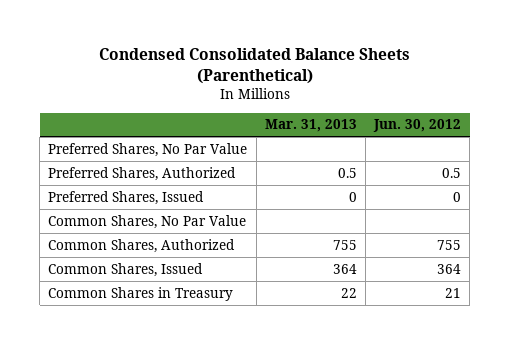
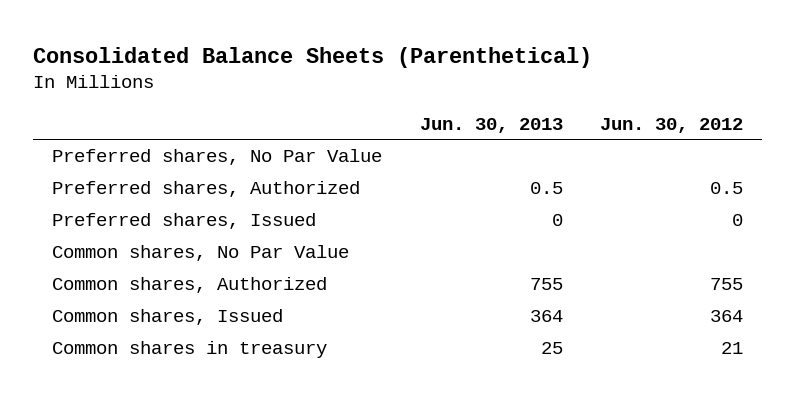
[98,48,410,85] Condensed Consolidated Balance Sheets (Parenthetical) -> [32,46,592,68] Consolidated Balance Sheets (Parenthetical)
[264,119,357,133] Mar. 31, 2013 -> none
none -> [419,117,563,133] Jun. 30, 2013
[48,142,248,157] Preferred Shares, No Par Value -> [51,149,382,166] Preferred shares, No Par Value
[48,166,237,181] Preferred Shares, Authorized -> [51,181,360,198] Preferred shares, Authorized
[48,190,205,205] Preferred Shares, Issued -> [51,213,316,230] Preferred shares, Issued
[48,214,247,229] Common Shares, No Par Value -> [51,245,349,262] Common shares, No Par Value
[48,238,236,253] Common Shares, Authorized -> [51,277,327,294] Common shares, Authorized
[48,262,204,277] Common Shares, Issued -> [51,309,283,326] Common shares, Issued
[48,286,234,301] Common Shares in Treasury -> [51,341,327,359] Common shares in treasury

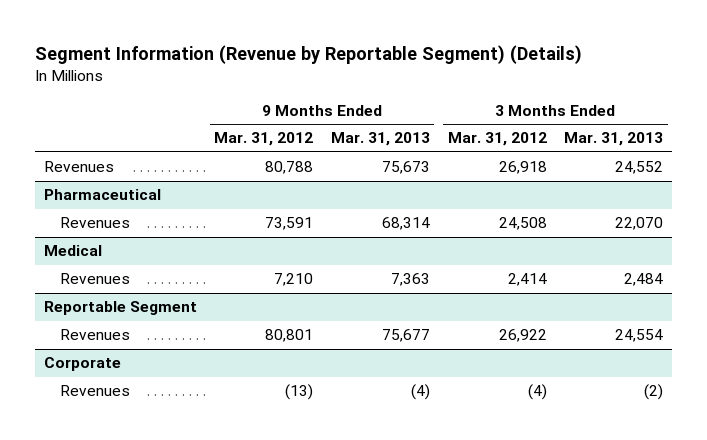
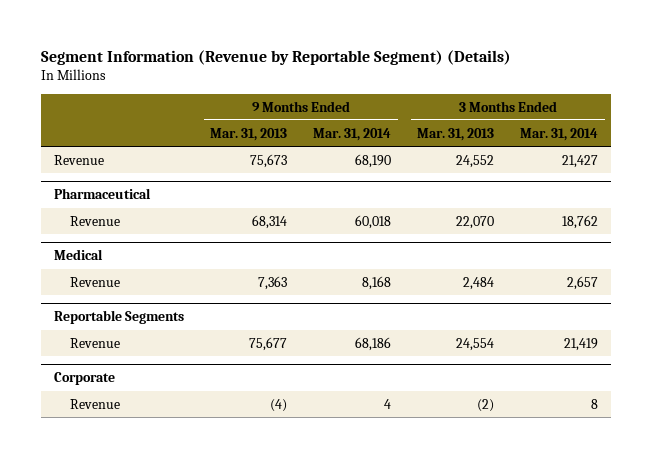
[214,132,314,147] Mar. 31, 2012 -> none
[447,132,547,147] Mar. 31, 2012 -> none
none -> [313,127,392,141] Mar. 31, 2014
none -> [520,127,599,141] Mar. 31, 2014
[43,161,114,173] Revenues -> [53,154,104,165] Revenue
[60,217,131,229] Revenues -> [70,215,121,226] Revenue
[60,273,131,285] Revenues -> [70,276,121,287] Revenue
[43,301,197,316] Reportable Segment -> [53,310,184,325] Reportable Segments
[60,329,131,341] Revenues -> [70,337,121,348] Revenue
[60,385,131,397] Revenues -> [70,398,121,409] Revenue

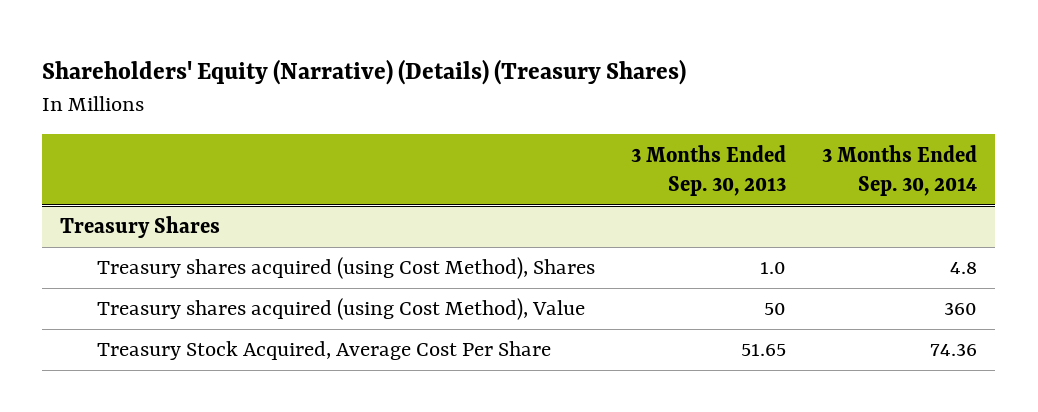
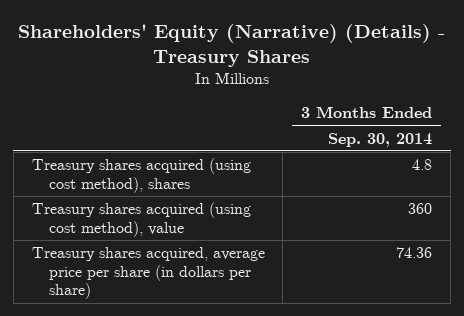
[42,58,687,85] Shareholders' Equity (Narrative) (Details) (Treasury Shares) -> [17,24,445,67] Shareholders' Equity (Narrative) (Details) - Treasury Shares
[631,144,787,196] 3 Months Ended Sep. 30, 2013 -> none
[60,216,221,239] Treasury Shares -> none
[97,257,596,280] Treasury shares acquired (using Cost Method), Shares -> [31,158,251,193] Treasury shares acquired (using cost method), shares
[97,298,586,321] Treasury shares acquired (using Cost Method), Value -> [31,202,251,237] Treasury shares acquired (using cost method), value
[97,341,552,361] Treasury Stock Acquired, Average Cost Per Share -> [31,247,265,300] Treasury shares acquired, average price per share (in dollars per share)

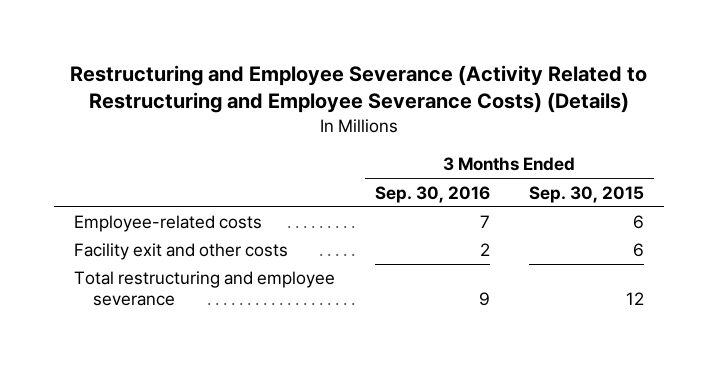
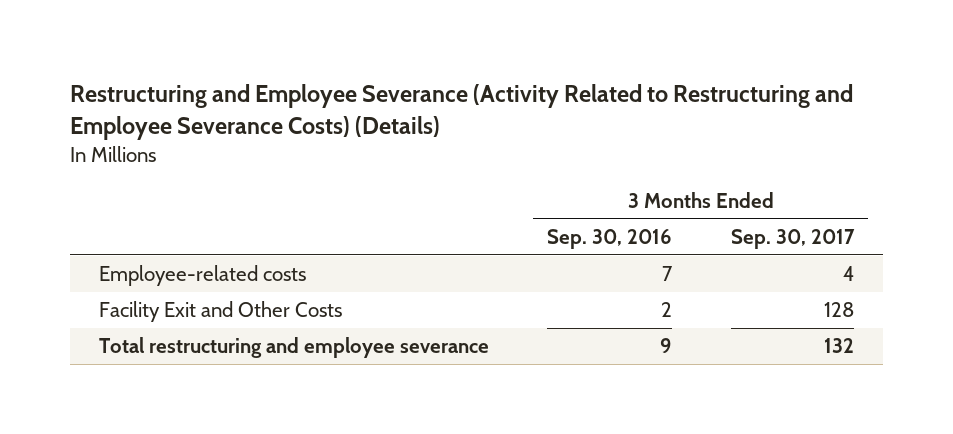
[529,185,645,203] Sep. 30, 2015 -> none
none -> [730,228,855,249] Sep. 30, 2017
[73,243,288,261] Facility exit and other costs -> [99,301,343,323] Facility Exit and Other Costs

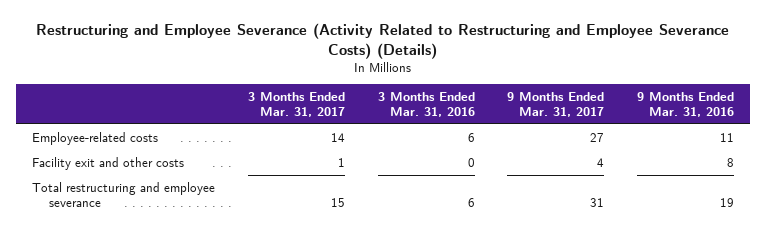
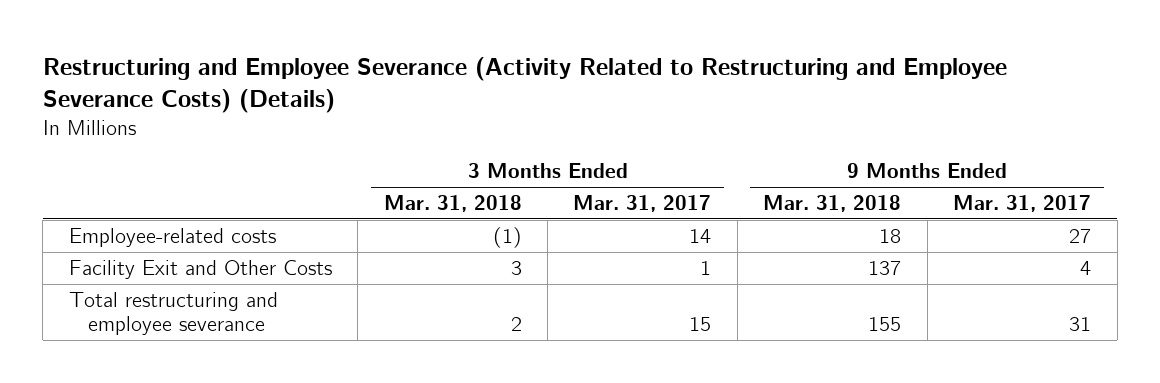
[377,91,475,117] 3 Months Ended Mar. 31, 2016 -> none
[636,91,734,117] 9 Months Ended Mar. 31, 2016 -> none
none -> [383,195,522,213] Mar. 31, 2018
none -> [763,195,902,213] Mar. 31, 2018
[32,156,185,170] Facility exit and other costs -> [68,260,332,280] Facility Exit and Other Costs

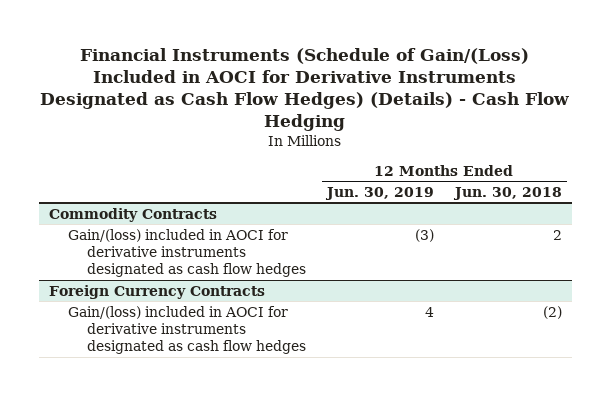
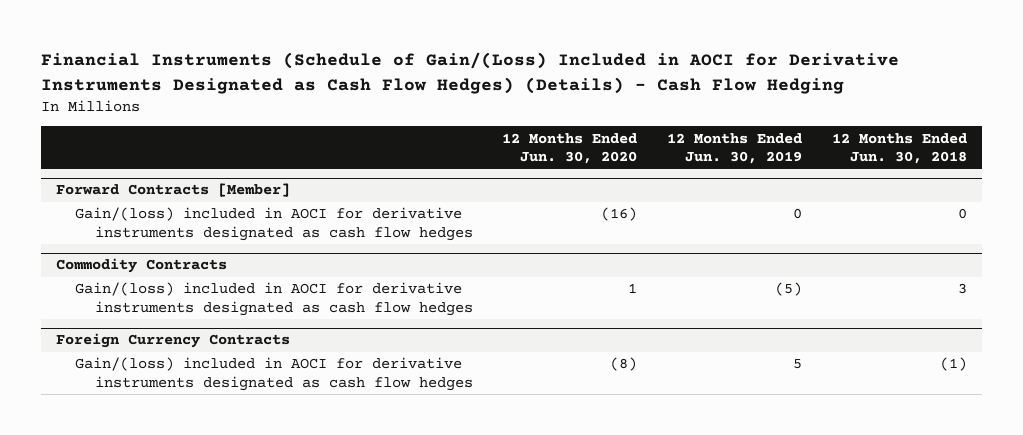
none -> [502,132,638,165] 12 Months Ended Jun. 30, 2020
none -> [55,183,290,198] Forward Contracts [Member]
none -> [75,207,473,241] Gain/(loss) included in AOCI for derivative instruments designated as cash flow hedges
[414,228,434,242] (3) -> [775,282,803,297] (5)
[552,229,562,240] 2 -> [957,283,967,295] 3
[424,306,434,317] 4 -> [793,359,803,370] 5
[542,305,562,319] (2) -> [939,357,967,372] (1)

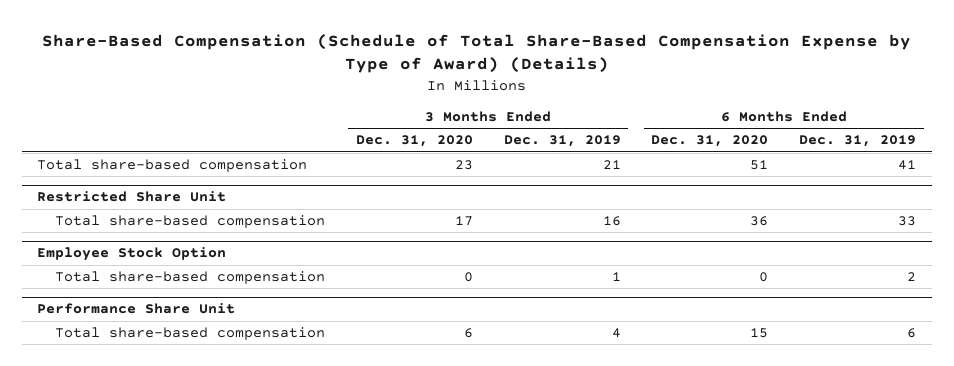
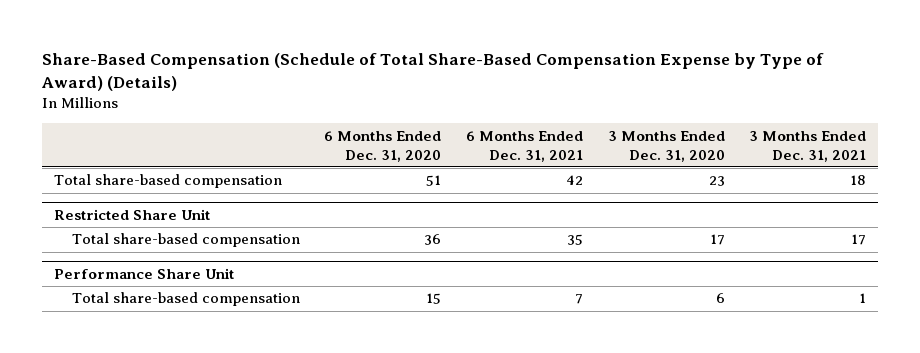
[503,135,621,148] Dec. 31, 2019 -> none
[799,135,917,148] Dec. 31, 2019 -> none
none -> [465,130,583,162] 6 Months Ended Dec. 31, 2021
none -> [749,130,867,162] 3 Months Ended Dec. 31, 2021
[37,247,227,262] Employee Stock Option -> none
[54,271,325,285] Total share-based compensation -> none

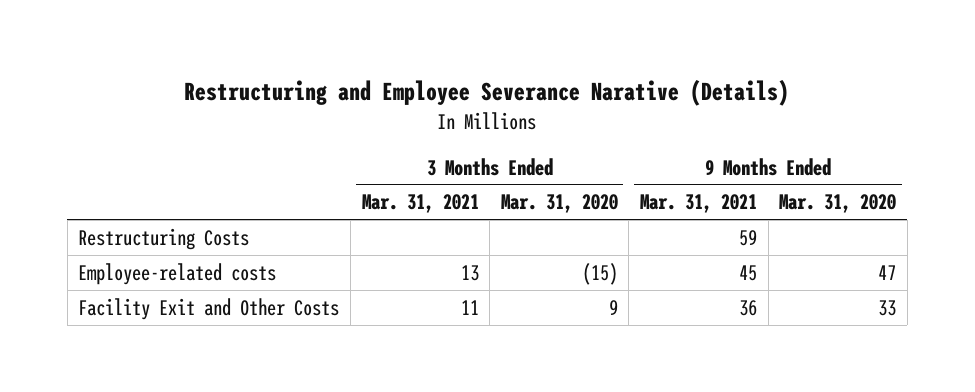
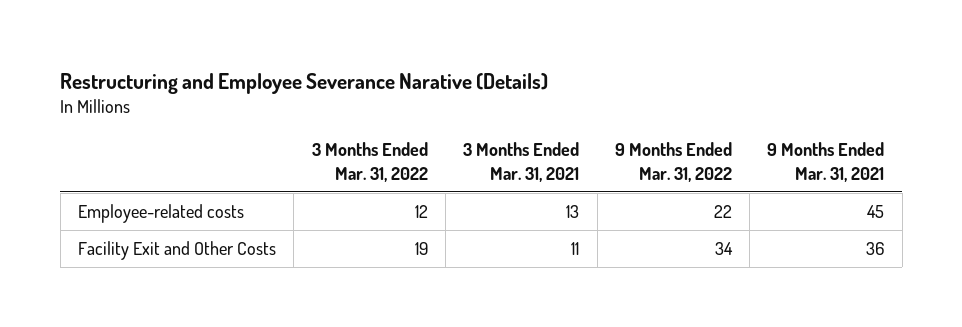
[500,194,618,214] Mar. 31, 2020 -> none
[779,194,897,214] Mar. 31, 2020 -> none
none -> [311,142,428,182] 3 Months Ended Mar. 31, 2022
none -> [614,142,732,182] 9 Months Ended Mar. 31, 2022
[78,227,250,250] Restructuring Costs -> none

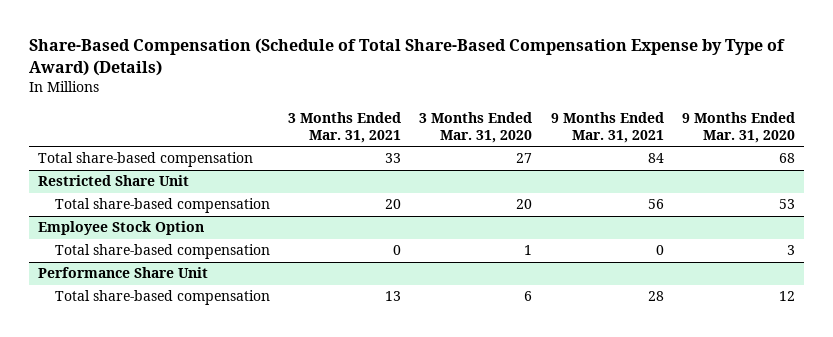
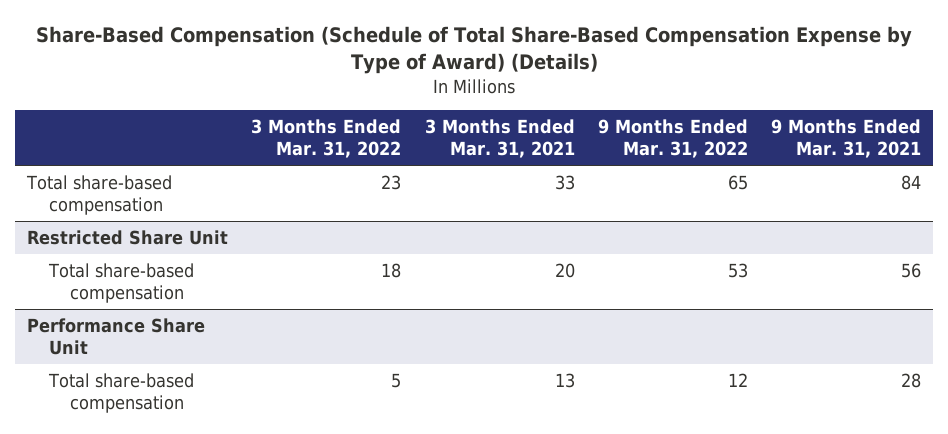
[419,111,533,143] 3 Months Ended Mar. 31, 2020 -> none
[681,111,795,143] 9 Months Ended Mar. 31, 2020 -> none
none -> [251,119,402,158] 3 Months Ended Mar. 31, 2022
none -> [598,119,749,158] 9 Months Ended Mar. 31, 2022
[38,221,205,236] Employee Stock Option -> none
[54,244,270,260] Total share-based compensation -> none

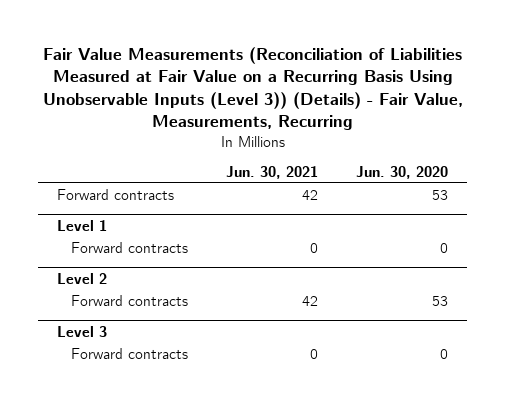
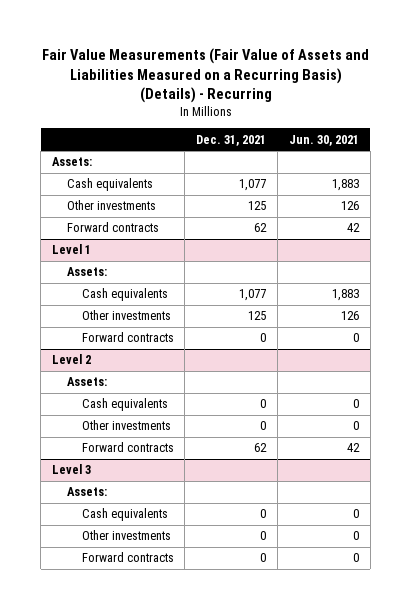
[42,47,463,131] Fair Value Measurements (Reconciliation of Liabilities Measured at Fair Value on a Recurring Basis Using Unobservable Inputs (Level 3)) (Details) - Fair Value, Measurements, Recurring -> [41,48,369,104] Fair Value Measurements (Fair Value of Assets and Liabilities Measured on a Recurring Basis) (Details) - Recurring
[356,165,449,179] Jun. 30, 2020 -> none
none -> [196,134,267,146] Dec. 31, 2021
none -> [52,157,93,167] Assets:
none -> [66,178,153,192] Cash equivalents
none -> [66,200,156,211] Other investments
none -> [66,267,107,277] Assets:
none -> [81,288,168,302] Cash equivalents
none -> [81,310,171,321] Other investments
none -> [66,377,107,387] Assets:
none -> [81,398,168,412] Cash equivalents
none -> [81,420,171,431] Other investments
none -> [66,487,107,497] Assets:
none -> [81,508,168,522] Cash equivalents
none -> [81,530,171,541] Other investments

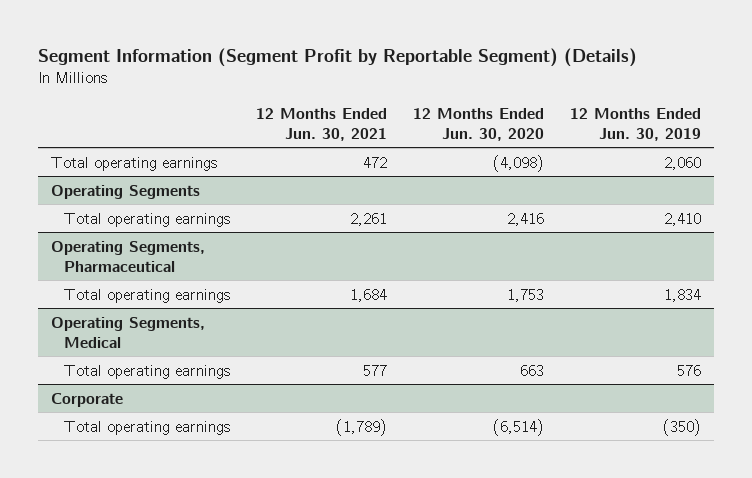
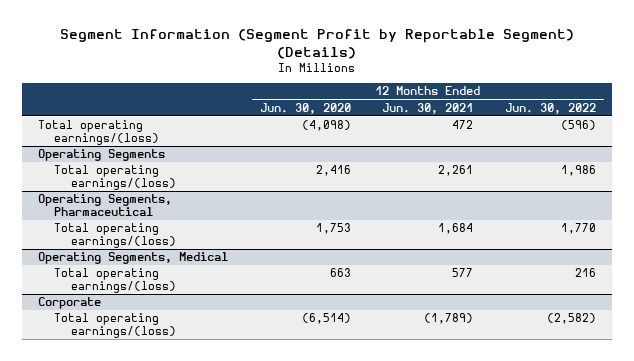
[570,107,702,141] 12 Months Ended Jun. 30, 2019 -> none
none -> [504,102,596,114] Jun. 30, 2022
[50,156,217,171] Total operating earnings -> [37,120,160,146] Total operating earnings/(loss)
[64,212,231,227] Total operating earnings -> [54,165,177,191] Total operating earnings/(loss)
[64,288,231,303] Total operating earnings -> [54,223,177,249] Total operating earnings/(loss)
[64,364,231,379] Total operating earnings -> [54,268,177,294] Total operating earnings/(loss)
[64,420,231,435] Total operating earnings -> [54,313,177,339] Total operating earnings/(loss)

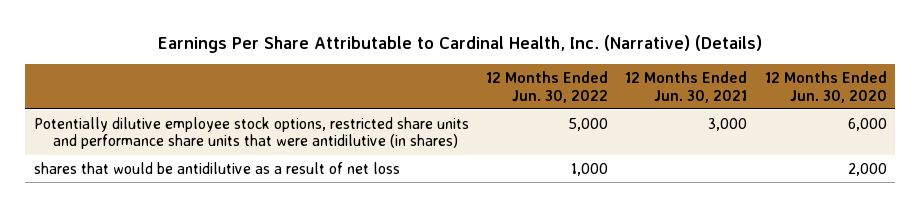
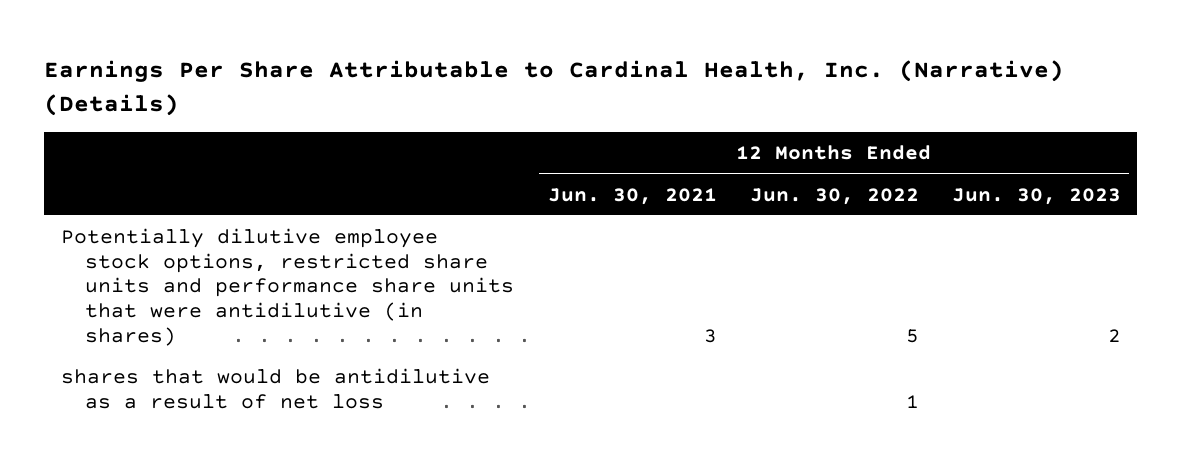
[764,70,887,103] 12 Months Ended Jun. 30, 2020 -> none
none -> [951,187,1121,205] Jun. 30, 2023
[568,117,609,131] 5,000 -> [905,328,919,343] 5
[708,117,748,131] 3,000 -> [703,328,717,343] 3
[571,162,609,176] 1,000 -> [905,394,919,408] 1

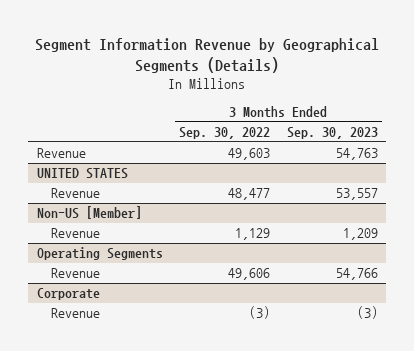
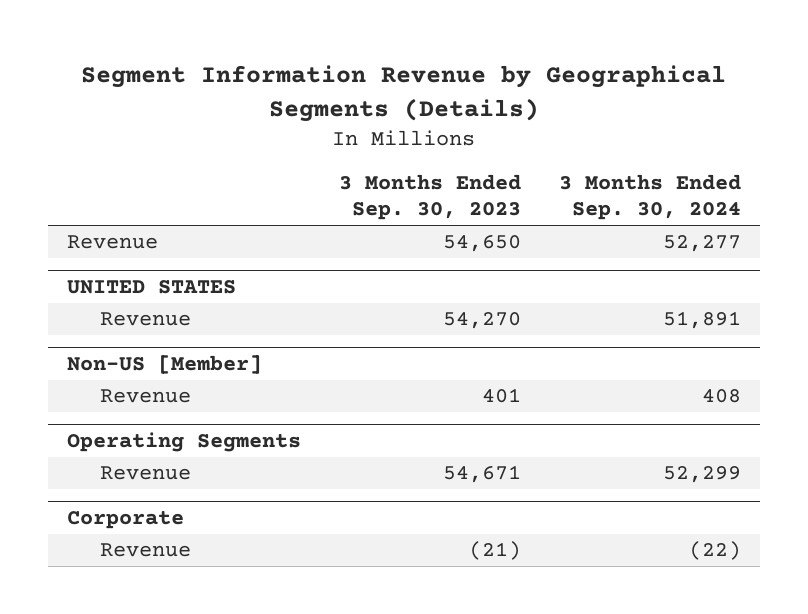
[179,127,271,140] Sep. 30, 2022 -> none
none -> [559,174,742,221] 3 Months Ended Sep. 30, 2024
[335,148,378,161] 54,763 -> [443,235,522,253] 54,650
[335,188,378,201] 53,557 -> [443,312,522,330] 54,270
[342,228,378,241] 1,209 -> [482,388,522,404] 401
[335,268,378,281] 54,766 -> [443,465,522,484] 54,671
[356,306,378,320] (3) -> [469,541,522,561] (21)

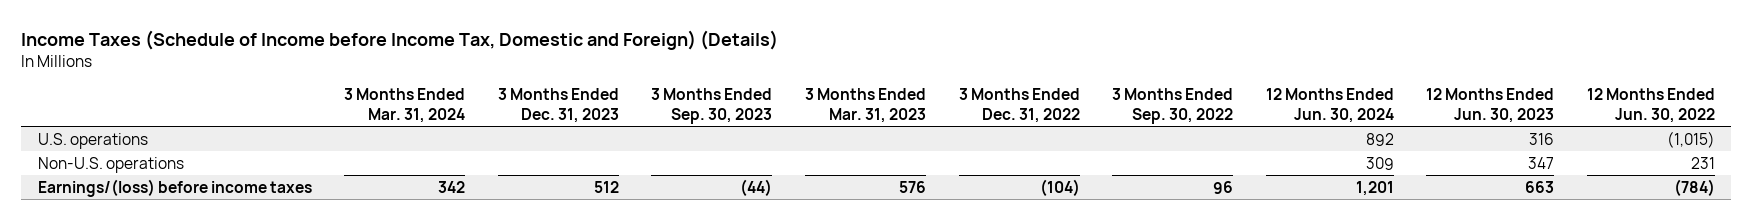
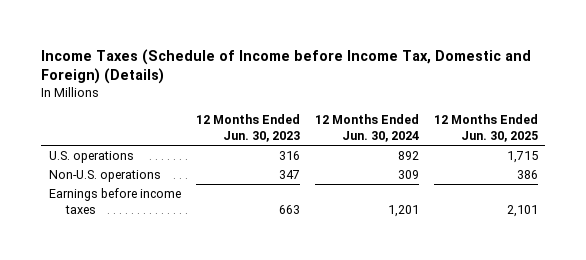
[344,88,466,124] 3 Months Ended Mar. 31, 2024 -> none
[497,88,619,124] 3 Months Ended Dec. 31, 2023 -> none
[651,88,773,125] 3 Months Ended Sep. 30, 2023 -> none
[805,88,927,124] 3 Months Ended Mar. 31, 2023 -> none
[958,88,1080,124] 3 Months Ended Dec. 31, 2022 -> none
[1112,88,1234,125] 3 Months Ended Sep. 30, 2022 -> none
[1587,88,1716,124] 12 Months Ended Jun. 30, 2022 -> none
none -> [433,113,538,143] 12 Months Ended Jun. 30, 2025
[37,178,312,197] Earnings/(loss) before income taxes -> [48,188,181,215] Earnings before income taxes

